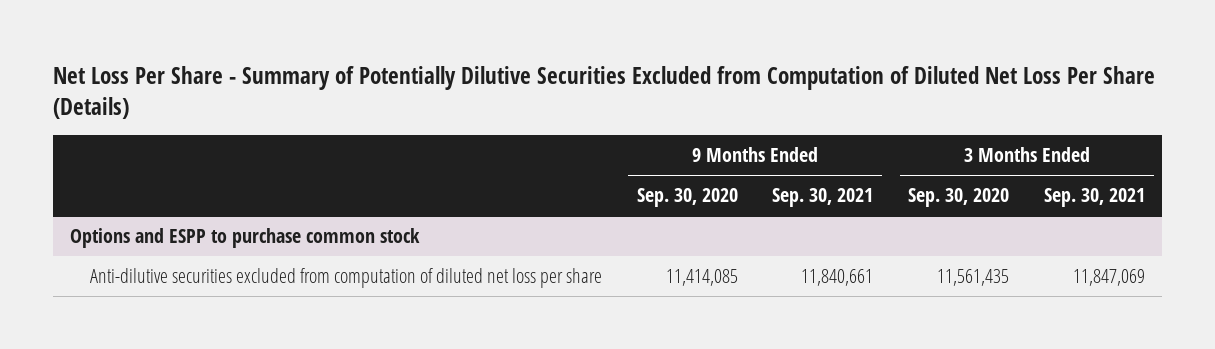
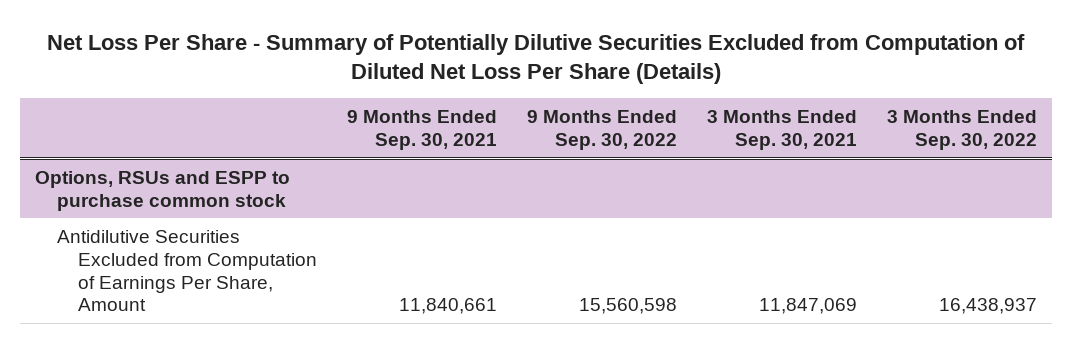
[636,188,738,208] Sep. 30, 2020 -> none
[908,188,1010,208] Sep. 30, 2020 -> none
none -> [527,110,678,151] 9 Months Ended Sep. 30, 2022
none -> [887,110,1038,151] 3 Months Ended Sep. 30, 2022
[70,228,421,249] Options and ESPP to purchase common stock -> [34,170,290,211] Options, RSUs and ESPP to purchase common stock
[89,268,602,289] Anti-dilutive securities excluded from computation of diluted net loss per share -> [56,229,318,312] Antidilutive Securities Excluded from Computation of Earnings Per Share, Amount

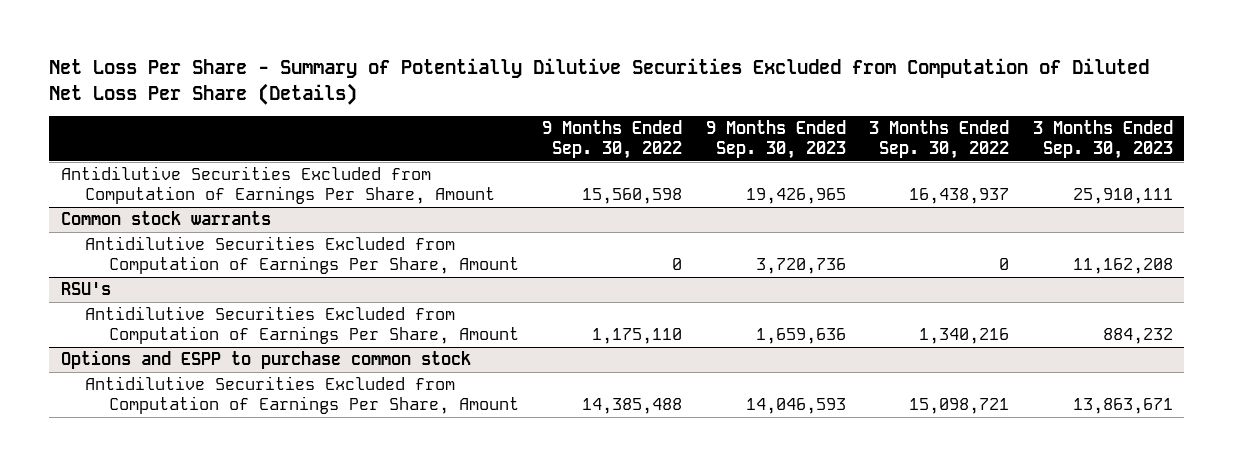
[347,110,498,151] 9 Months Ended Sep. 30, 2021 -> none
[707,110,858,151] 3 Months Ended Sep. 30, 2021 -> none
none -> [705,120,846,160] 9 Months Ended Sep. 30, 2023
none -> [1032,120,1173,160] 3 Months Ended Sep. 30, 2023
[34,170,290,211] Options, RSUs and ESPP to purchase common stock -> none
none -> [60,211,271,226] Common stock warrants
none -> [84,236,519,275] Antidilutive Securities Excluded from Computation of Earnings Per Share, Amount
none -> [60,282,111,296] RSU's
none -> [84,306,519,345] Antidilutive Securities Excluded from Computation of Earnings Per Share, Amount
none -> [60,350,471,370] Options and ESPP to purchase common stock
none -> [84,376,519,415] Antidilutive Securities Excluded from Computation of Earnings Per Share, Amount

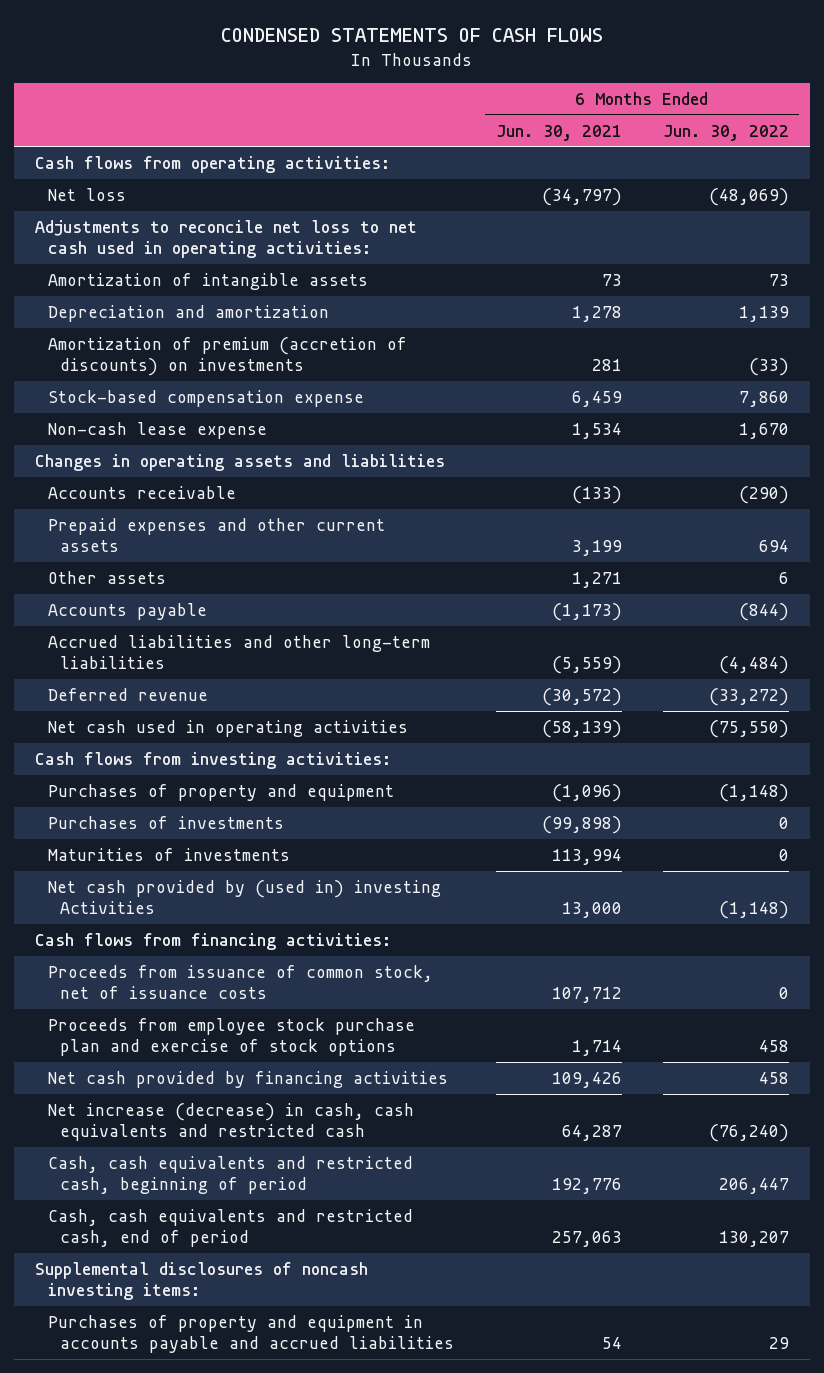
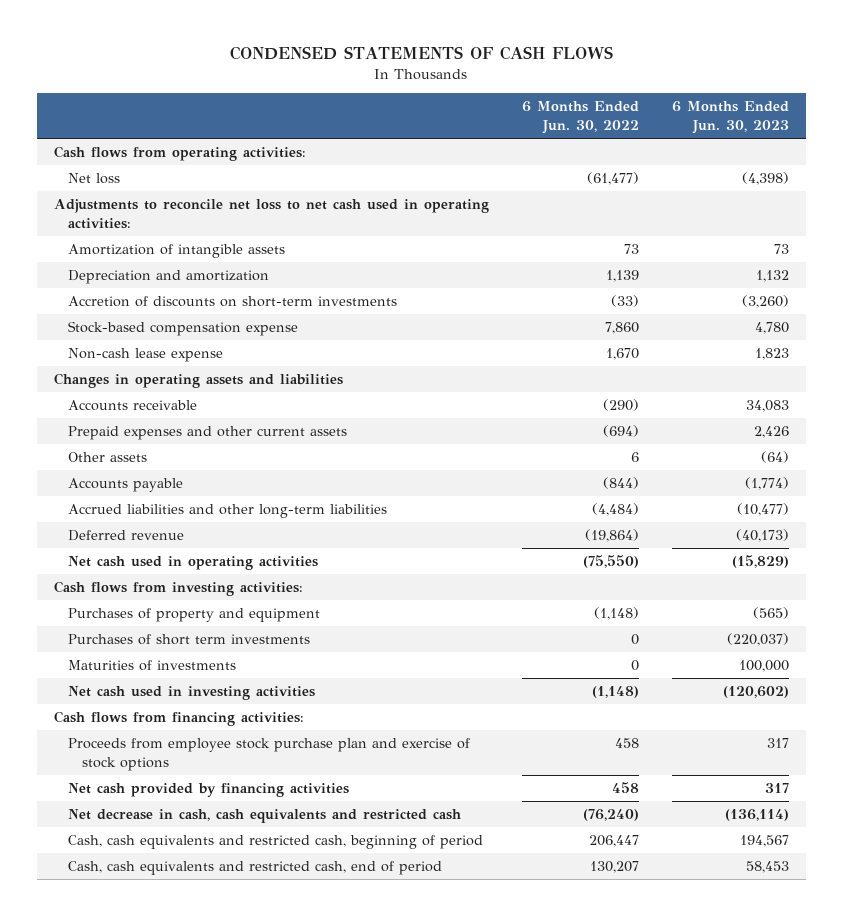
[495,124,622,141] Jun. 30, 2021 -> none
none -> [672,101,790,135] 6 Months Ended Jun. 30, 2023
[709,187,790,206] (48,069) -> [586,171,639,185] (61,477)
[47,336,407,377] Amortization of premium (accretion of discounts) on investments -> [67,295,397,307] Accretion of discounts on short-term investments
[759,540,790,553] 694 -> [602,424,639,437] (694)
[709,687,790,706] (33,272) -> [584,528,639,542] (19,864)
[47,815,284,829] Purchases of investments -> [67,633,310,645] Purchases of short term investments
[47,879,441,915] Net cash provided by (used in) investing Activities -> [67,685,315,700] Net cash used in investing activities
[47,964,433,1000] Proceeds from issuance of common stock, net of issuance costs -> none
[47,1102,414,1142] Net increase (decrease) in cash, cash equivalents and restricted cash -> [67,808,461,823] Net decrease in cash, cash equivalents and restricted cash
[35,1261,369,1301] Supplemental disclosures of noncash investing items: -> none
[47,1314,455,1354] Purchases of property and equipment in accounts payable and accrued liabilities -> none

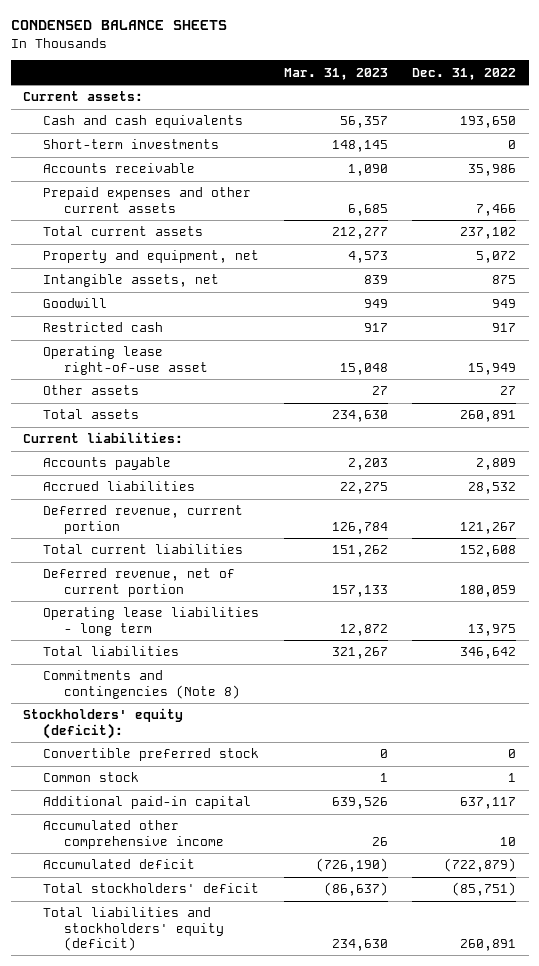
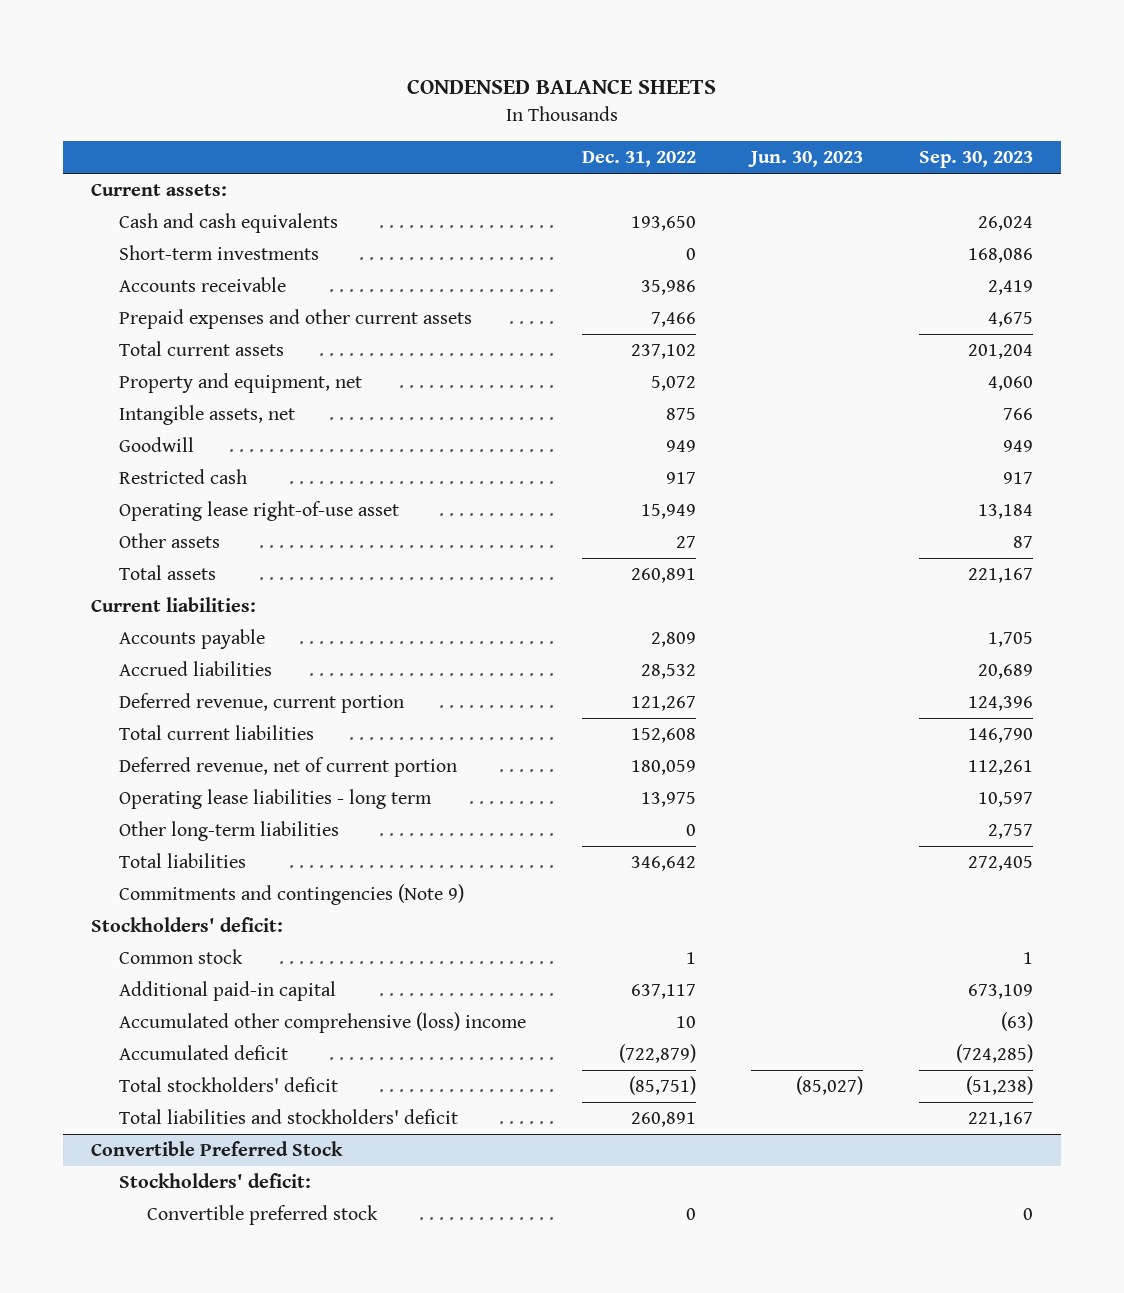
[283,67,388,80] Mar. 31, 2023 -> none
none -> [748,151,864,168] Jun. 30, 2023
none -> [919,151,1034,169] Sep. 30, 2023
none -> [119,821,340,842] Other long-term liabilities
[43,748,260,762] Convertible preferred stock -> none
[43,670,240,699] Commitments and contingencies (Note 8) -> [119,884,465,906] Commitments and contingencies (Note 9)
[22,708,183,739] Stockholders' equity (deficit): -> [91,917,284,933] Stockholders' deficit:
[43,820,224,849] Accumulated other comprehensive income -> [119,1012,527,1034] Accumulated other comprehensive (loss) income
[43,907,224,951] Total liabilities and stockholders' equity (deficit) -> [119,1109,459,1125] Total liabilities and stockholders' deficit
none -> [91,1141,344,1157] Convertible Preferred Stock
none -> [119,1173,312,1189] Stockholders' deficit:
none -> [147,1205,379,1226] Convertible preferred stock

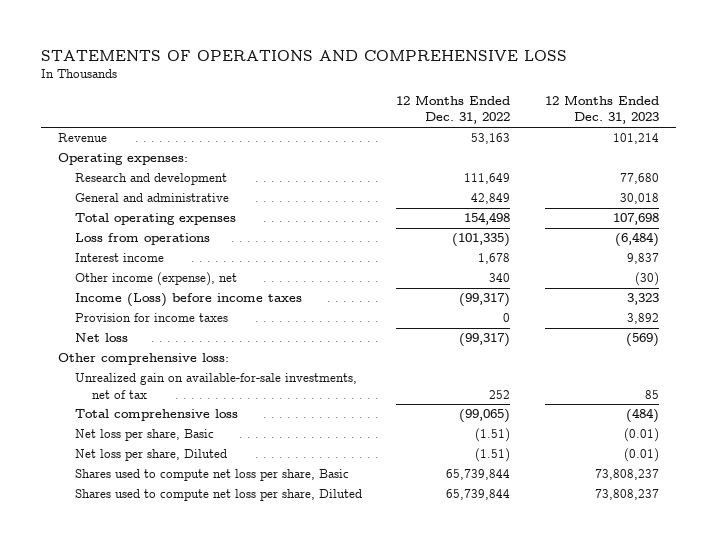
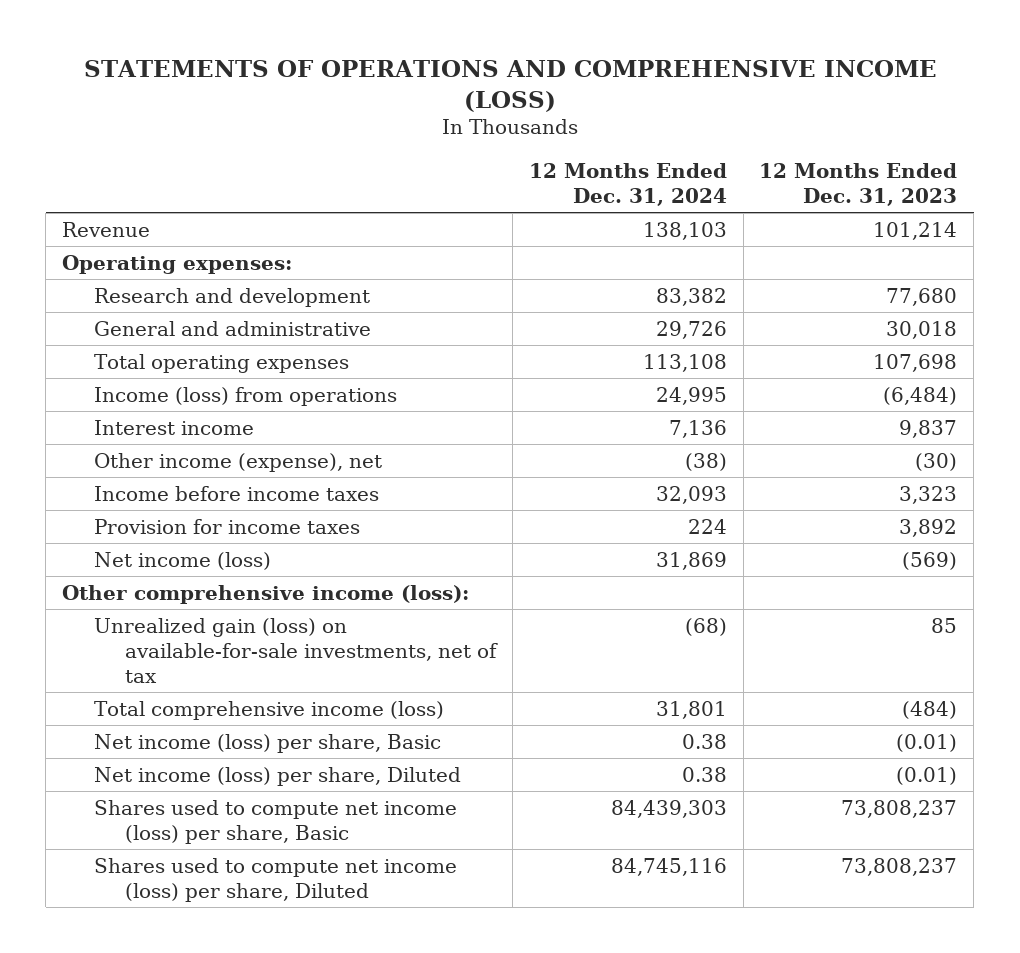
[41,49,568,61] STATEMENTS OF OPERATIONS AND COMPREHENSIVE LOSS -> [83,59,937,112] STATEMENTS OF OPERATIONS AND COMPREHENSIVE INCOME (LOSS)
[396,95,511,125] 12 Months Ended Dec. 31, 2022 -> none
none -> [528,162,727,206] 12 Months Ended Dec. 31, 2024
[75,233,211,246] Loss from operations -> [93,386,397,406] Income (loss) from operations
[75,293,303,308] Income (Loss) before income taxes -> [93,485,379,501] Income before income taxes
[75,333,129,343] Net loss -> [93,551,271,570] Net income (loss)
[58,353,230,366] Other comprehensive loss: -> [62,584,470,604] Other comprehensive income (loss):
[75,373,358,399] Unrealized gain on available-for-sale investments, net of tax -> [93,617,499,683] Unrealized gain (loss) on available-for-sale investments, net of tax
[75,409,239,422] Total comprehensive loss -> [93,700,444,720] Total comprehensive income (loss)
[75,429,215,442] Net loss per share, Basic -> [93,733,441,753] Net income (loss) per share, Basic
[75,449,228,462] Net loss per share, Diluted -> [93,766,461,786] Net income (loss) per share, Diluted
[75,469,350,482] Shares used to compute net loss per share, Basic -> [93,799,457,844] Shares used to compute net income (loss) per share, Basic
[75,489,363,502] Shares used to compute net loss per share, Diluted -> [93,857,457,902] Shares used to compute net income (loss) per share, Diluted

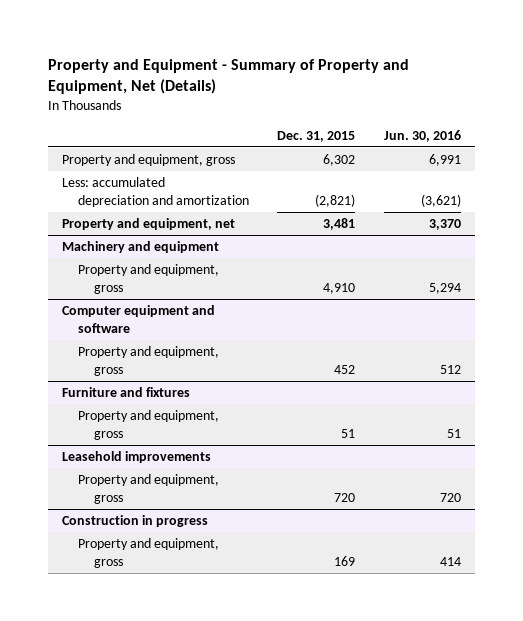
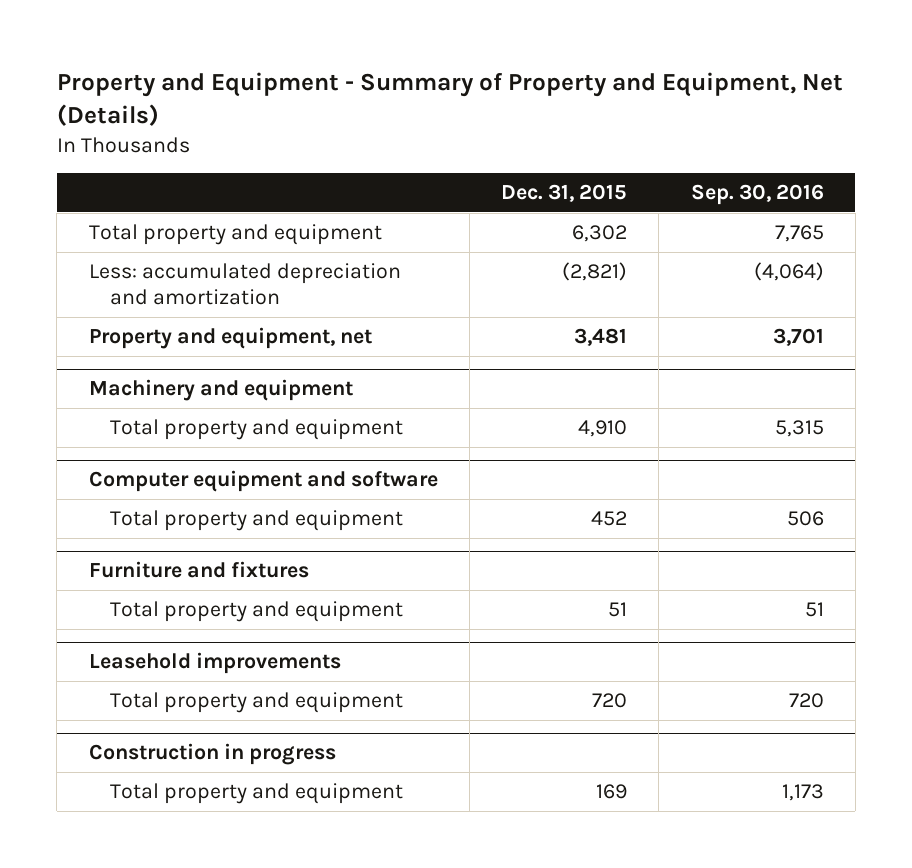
[383,129,461,142] Jun. 30, 2016 -> none
none -> [690,183,824,205] Sep. 30, 2016
[62,153,236,166] Property and equipment, gross -> [88,223,382,245] Total property and equipment
[77,263,219,294] Property and equipment, gross -> [110,418,404,440] Total property and equipment
[77,345,219,376] Property and equipment, gross -> [110,509,404,531] Total property and equipment
[77,409,219,440] Property and equipment, gross -> [110,600,404,622] Total property and equipment
[77,473,219,504] Property and equipment, gross -> [110,691,404,713] Total property and equipment
[77,537,219,568] Property and equipment, gross -> [110,782,404,804] Total property and equipment

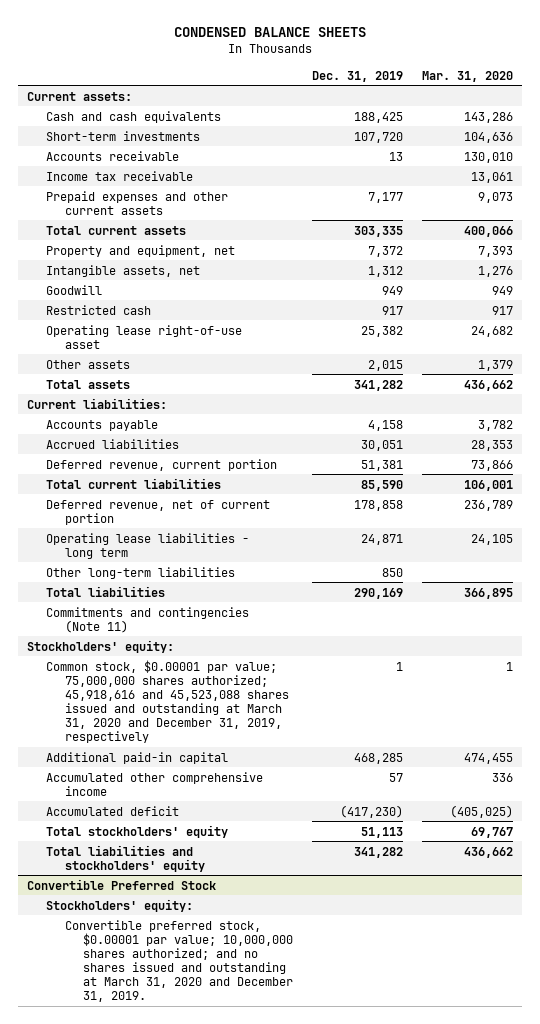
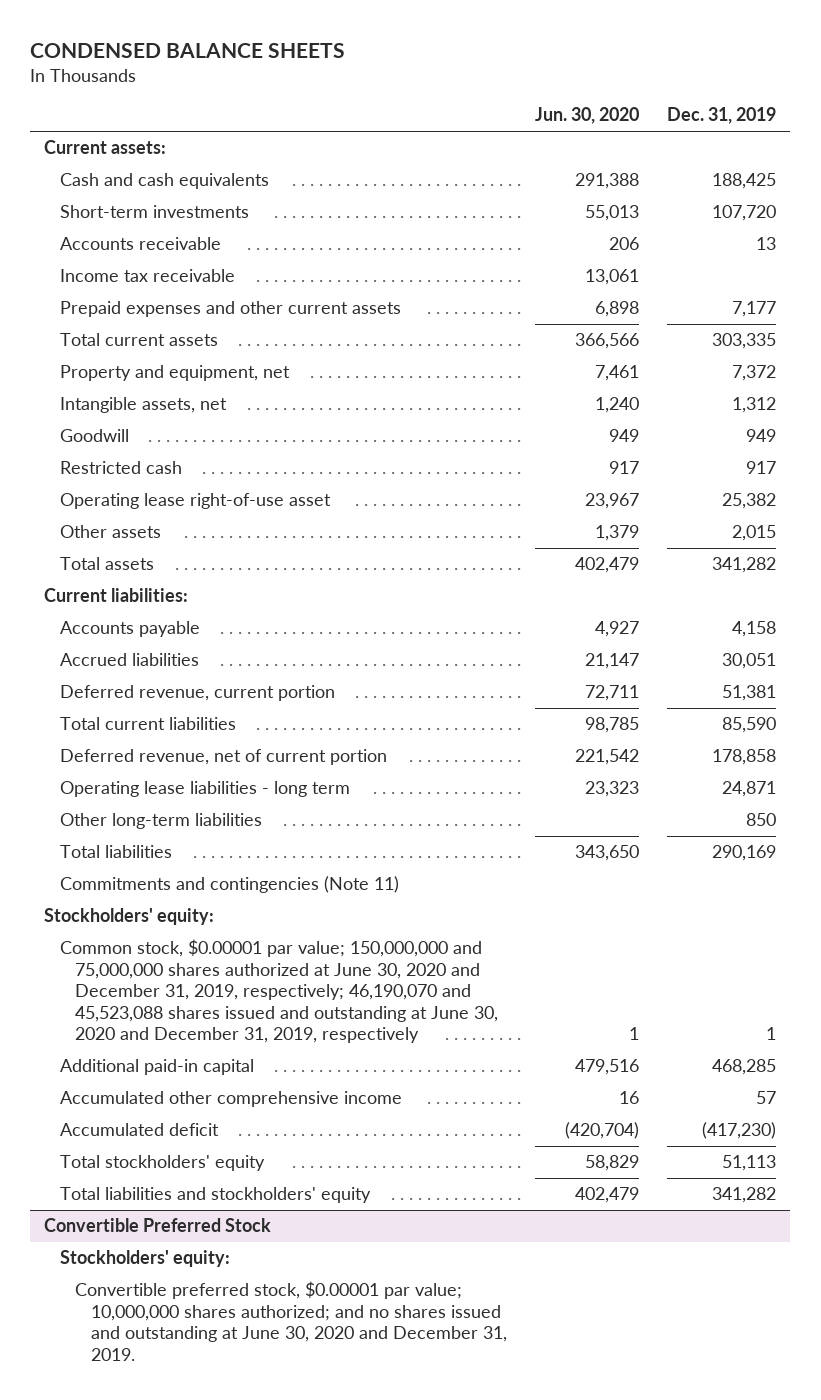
[421,70,513,82] Mar. 31, 2020 -> none
none -> [535,107,640,125] Jun. 30, 2020
[46,659,289,744] Common stock, $0.00001 par value; 75,000,000 shares authorized; 45,918,616 and 45,523,088 shares issued and outstanding at March 31, 2020 and December 31, 2019, respectively -> [59,939,499,1044] Common stock, $0.00001 par value; 150,000,000 and 75,000,000 shares authorized at June 30, 2020 and December 31, 2019, respectively; 46,190,070 and 45,523,088 shares issued and outstanding at June 30, 2020 and December 31, 2019, respectively
[64,919,294,1003] Convertible preferred stock, $0.00001 par value; 10,000,000 shares authorized; and no shares issued and outstanding at March 31, 2020 and December 31, 2019. -> [75,1281,508,1361] Convertible preferred stock, $0.00001 par value; 10,000,000 shares authorized; and no shares issued and outstanding at June 30, 2020 and December 31, 2019.

